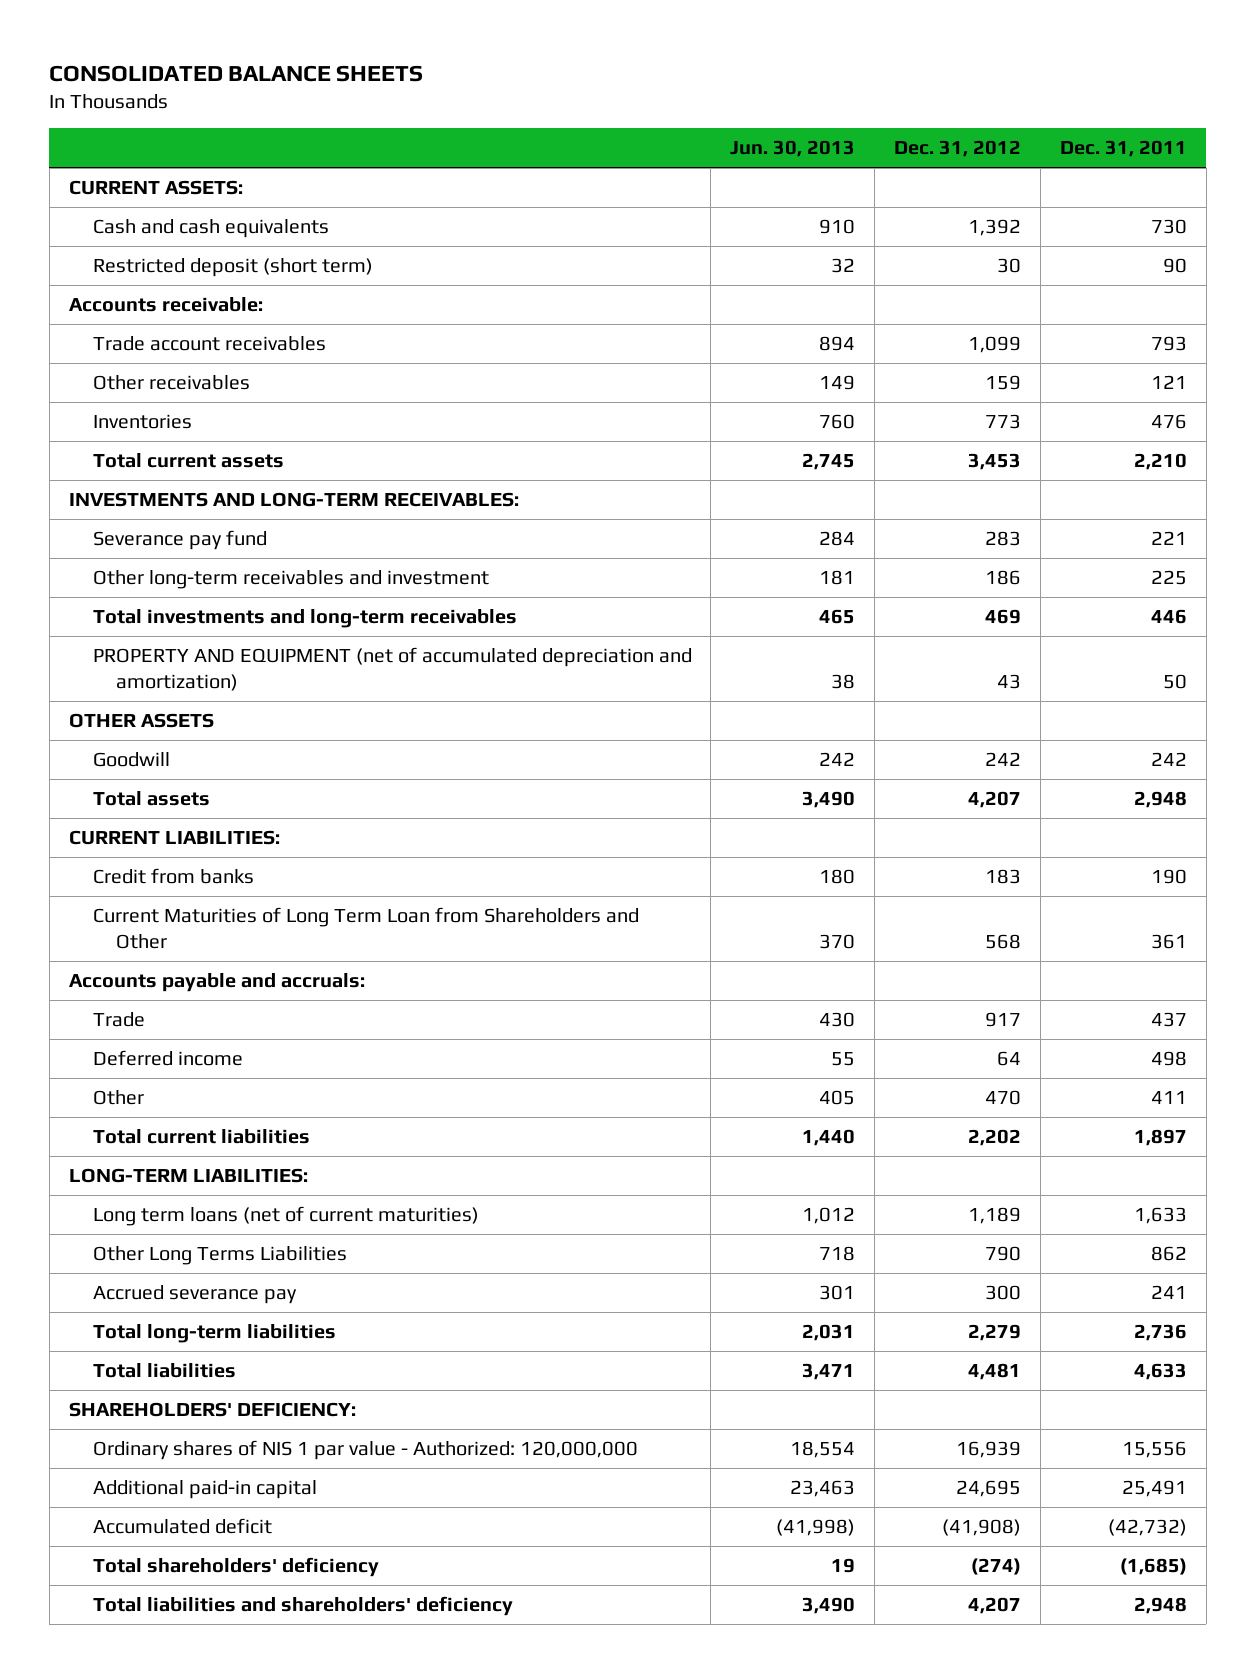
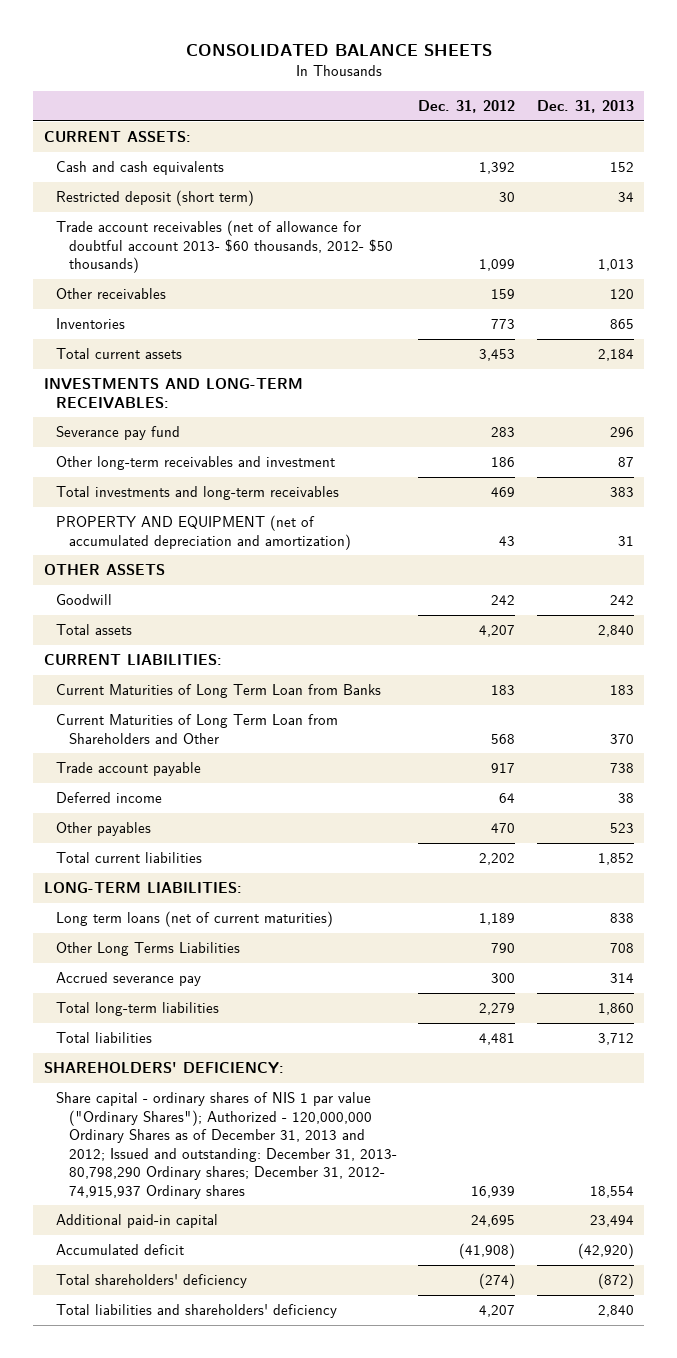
[730,140,856,158] Jun. 30, 2013 -> none
[1059,140,1187,158] Dec. 31, 2011 -> none
none -> [536,100,634,114] Dec. 31, 2013
[68,297,263,313] Accounts receivable: -> none
[92,336,326,352] Trade account receivables -> [56,220,393,274] Trade account receivables (net of allowance for doubtful account 2013- $60 thousands, 2012- $50 thousands)
[92,868,254,885] Credit from banks -> [56,684,382,699] Current Maturities of Long Term Loan from Banks
[68,973,365,993] Accounts payable and accruals: -> none
[92,1012,145,1028] Trade -> [56,762,202,777] Trade account payable
[92,1090,144,1106] Other -> [56,822,152,837] Other payables
[92,1440,638,1461] Ordinary shares of NIS 1 par value - Authorized: 120,000,000 -> [56,1092,397,1199] Share capital - ordinary shares of NIS 1 par value ("Ordinary Shares"); Authorized - 120,000,000 Ordinary Shares as of December 31, 2013 and 2012; Issued and outstanding: December 31, 2013- 80,798,290 Ordinary shares; December 31, 2012- 74,915,937 Ordinary shares

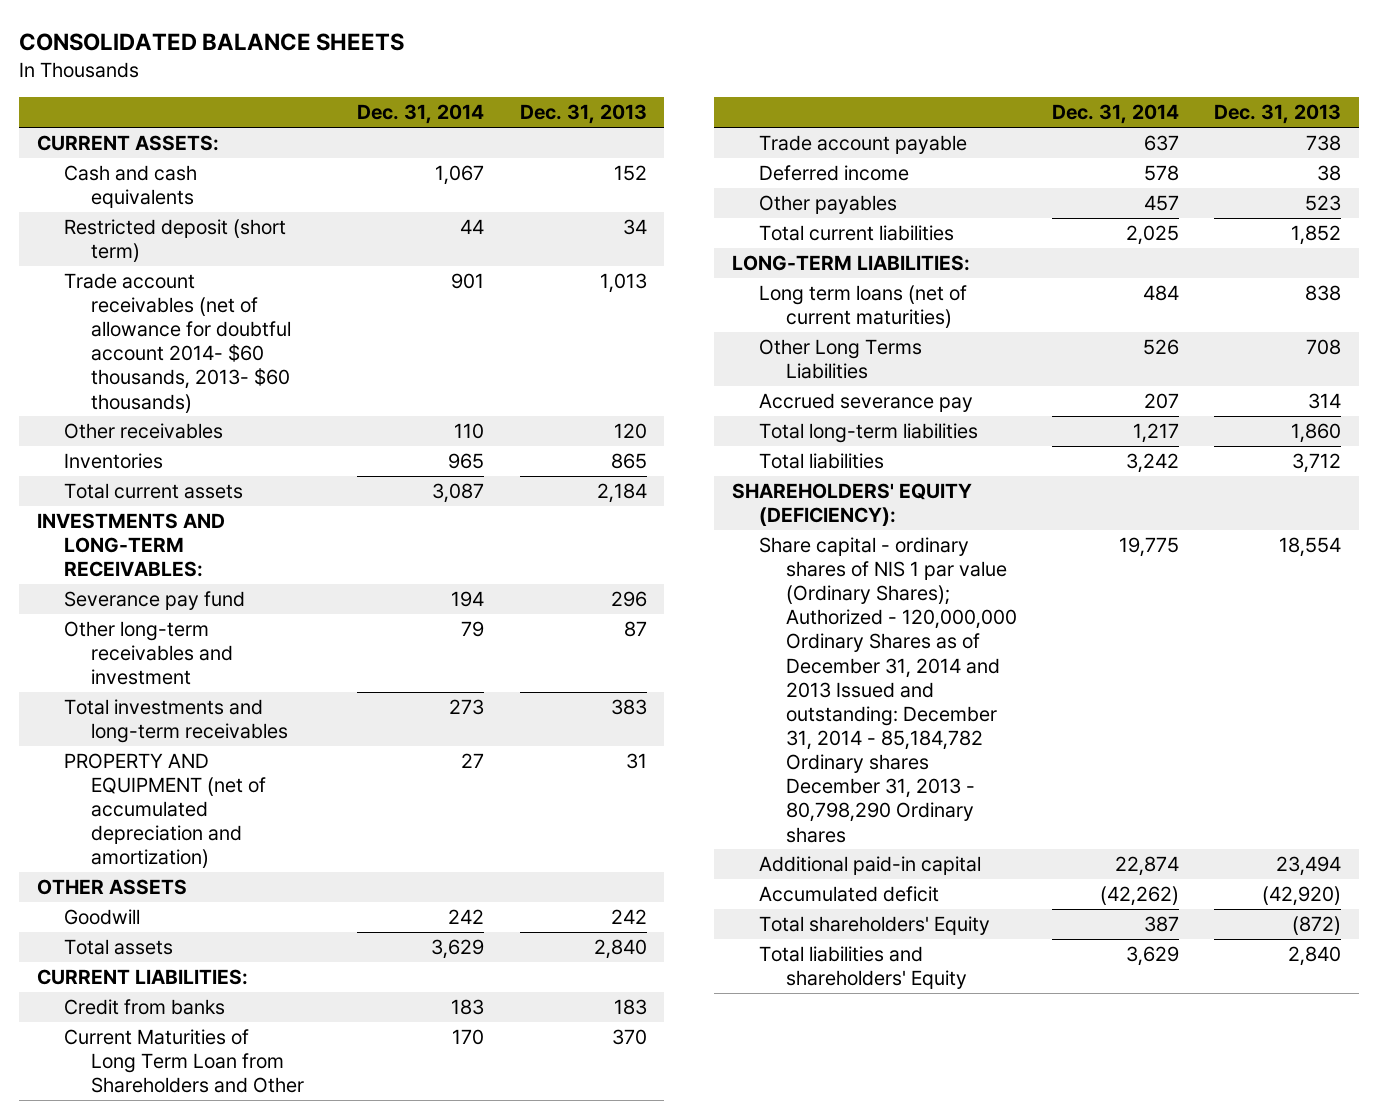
[418,100,516,114] Dec. 31, 2012 -> none
none -> [357,104,485,125] Dec. 31, 2014
[56,220,393,274] Trade account receivables (net of allowance for doubtful account 2013- $60 thousands, 2012- $50 thousands) -> [64,272,292,413] Trade account receivables (net of allowance for doubtful account 2014- $60 thousands, 2013- $60 thousands)
[56,684,382,699] Current Maturities of Long Term Loan from Banks -> [64,998,226,1015] Credit from banks
[43,1062,284,1074] SHAREHOLDERS' DEFICIENCY: -> [731,482,972,527] SHAREHOLDERS' EQUITY (DEFICIENCY):
[56,1092,397,1199] Share capital - ordinary shares of NIS 1 par value ("Ordinary Shares"); Authorized - 120,000,000 Ordinary Shares as of December 31, 2013 and 2012; Issued and outstanding: December 31, 2013- 80,798,290 Ordinary shares; December 31, 2012- 74,915,937 Ordinary shares -> [758,536,1018,843] Share capital - ordinary shares of NIS 1 par value (Ordinary Shares); Authorized - 120,000,000 Ordinary Shares as of December 31, 2014 and 2013 Issued and outstanding: December 31, 2014 - 85,184,782 Ordinary shares December 31, 2013 - 80,798,290 Ordinary shares
[56,1274,248,1289] Total shareholders' deficiency -> [758,915,990,935] Total shareholders' Equity
[56,1304,338,1319] Total liabilities and shareholders' deficiency -> [758,945,968,990] Total liabilities and shareholders' Equity

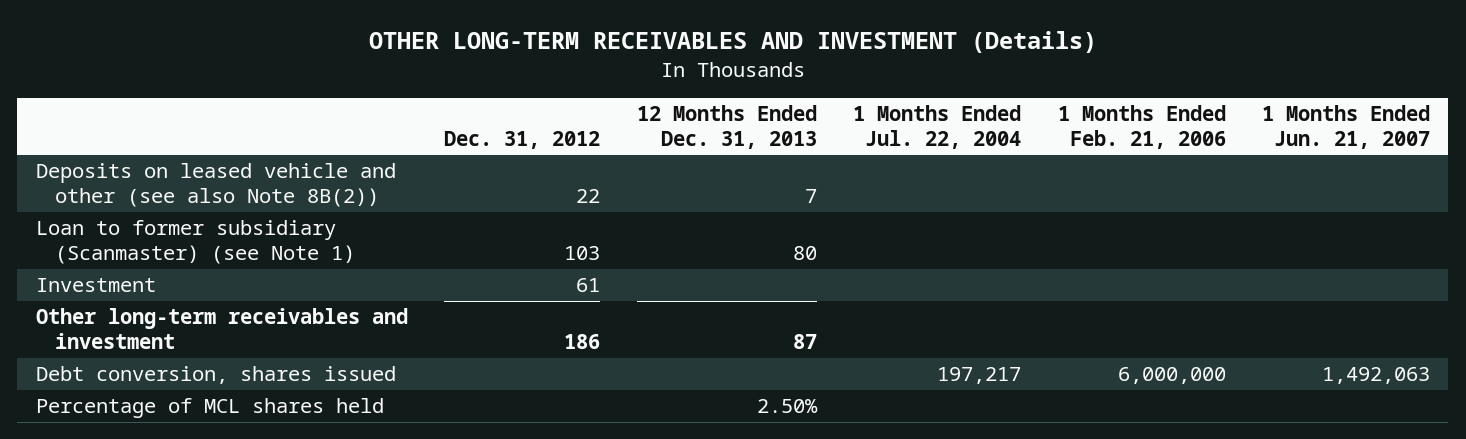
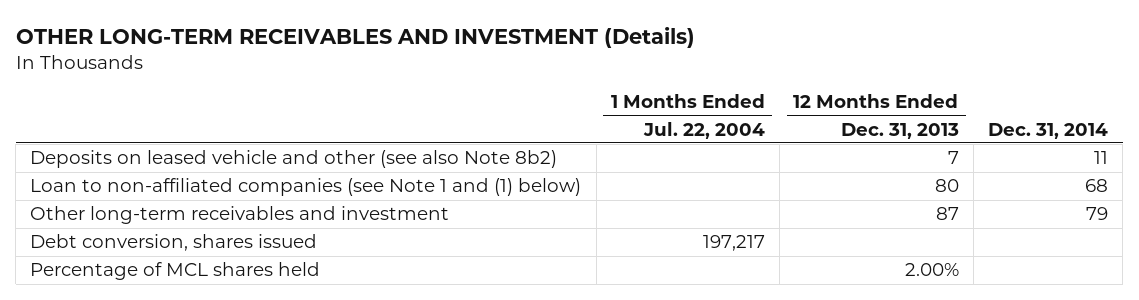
[444,130,601,149] Dec. 31, 2012 -> none
[1057,104,1226,149] 1 Months Ended Feb. 21, 2006 -> none
[1262,104,1431,149] 1 Months Ended Jun. 21, 2007 -> none
none -> [988,122,1109,139] Dec. 31, 2014
[35,278,156,293] Investment -> none
[35,163,396,208] Deposits on leased vehicle and other (see also Note 8B(2)) -> [30,150,558,169] Deposits on leased vehicle and other (see also Note 8b2)
[35,220,355,265] Loan to former subsidiary (Scanmaster) (see Note 1) -> [30,178,582,197] Loan to non-affiliated companies (see Note 1 and (1) below)
[756,399,818,414] 2.50% -> [904,263,959,277] 2.00%

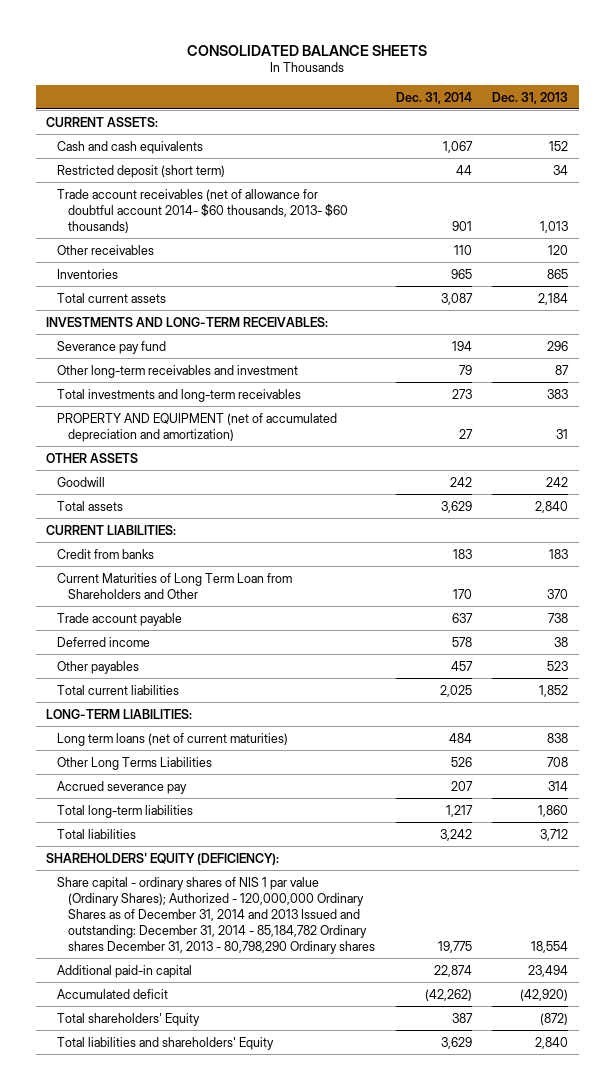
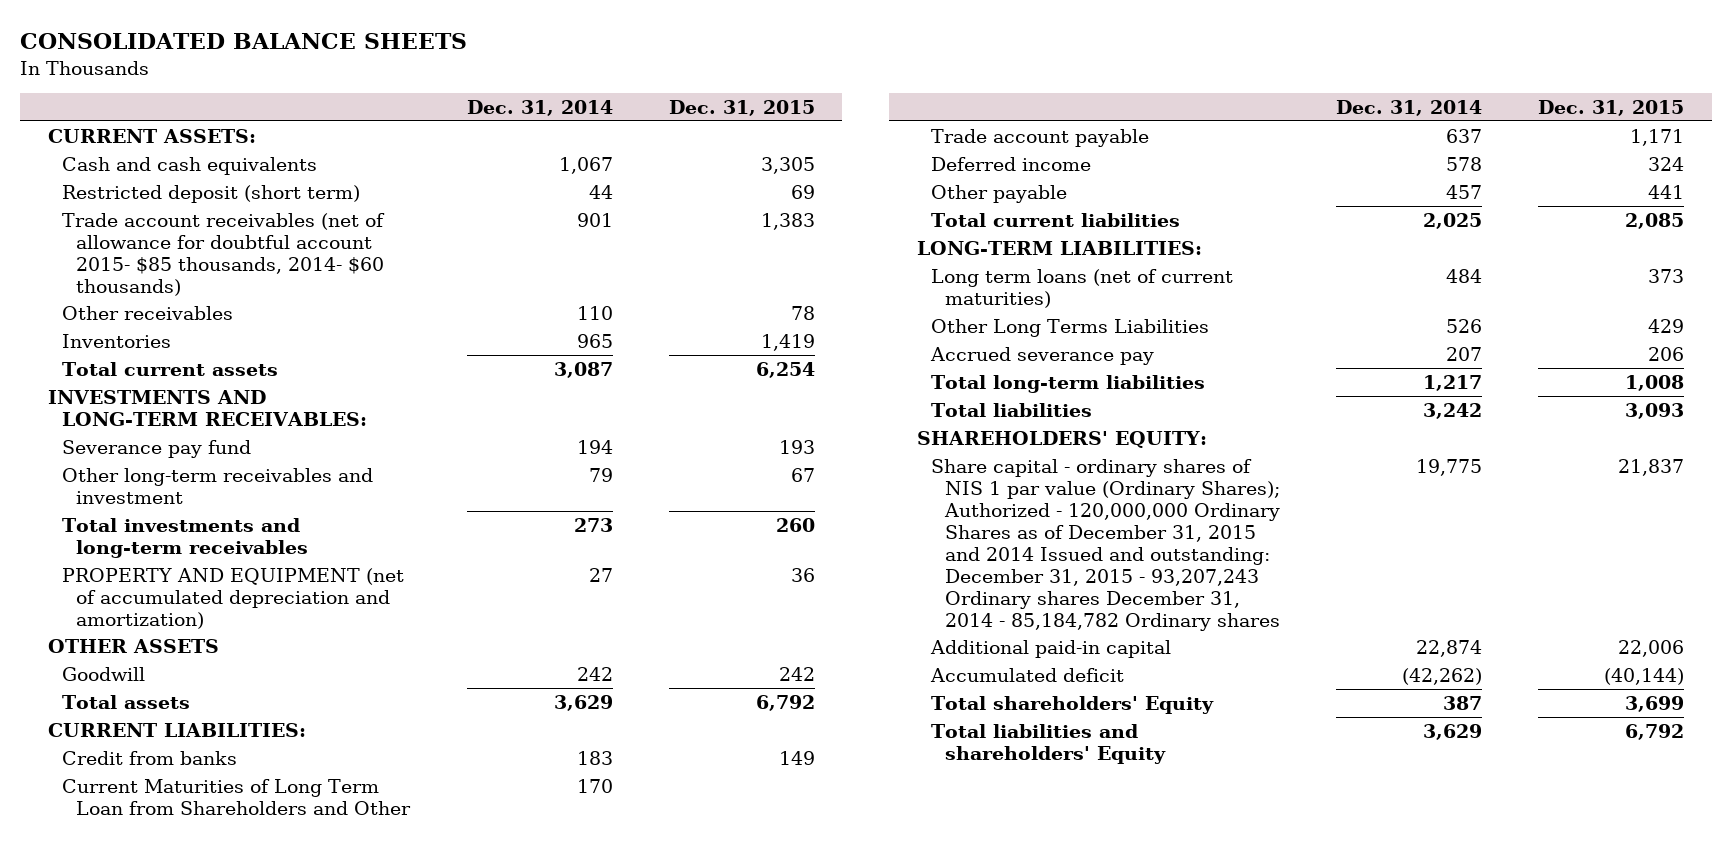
[492,91,569,104] Dec. 31, 2013 -> none
none -> [668,99,815,116] Dec. 31, 2015
[57,188,348,233] Trade account receivables (net of allowance for doubtful account 2014- $60 thousands, 2013- $60 thousands) -> [61,212,385,296] Trade account receivables (net of allowance for doubtful account 2015- $85 thousands, 2014- $60 thousands)
[57,660,140,674] Other payables -> [931,184,1068,203] Other payable
[46,852,280,865] SHAREHOLDERS' EQUITY (DEFICIENCY): -> [917,430,1208,448] SHAREHOLDERS' EQUITY:
[57,876,375,954] Share capital - ordinary shares of NIS 1 par value (Ordinary Shares); Authorized - 120,000,000 Ordinary Shares as of December 31, 2014 and 2013 Issued and outstanding: December 31, 2014 - 85,184,782 Ordinary shares December 31, 2013 - 80,798,290 Ordinary shares -> [931,458,1280,631] Share capital - ordinary shares of NIS 1 par value (Ordinary Shares); Authorized - 120,000,000 Ordinary Shares as of December 31, 2015 and 2014 Issued and outstanding: December 31, 2015 - 93,207,243 Ordinary shares December 31, 2014 - 85,184,782 Ordinary shares

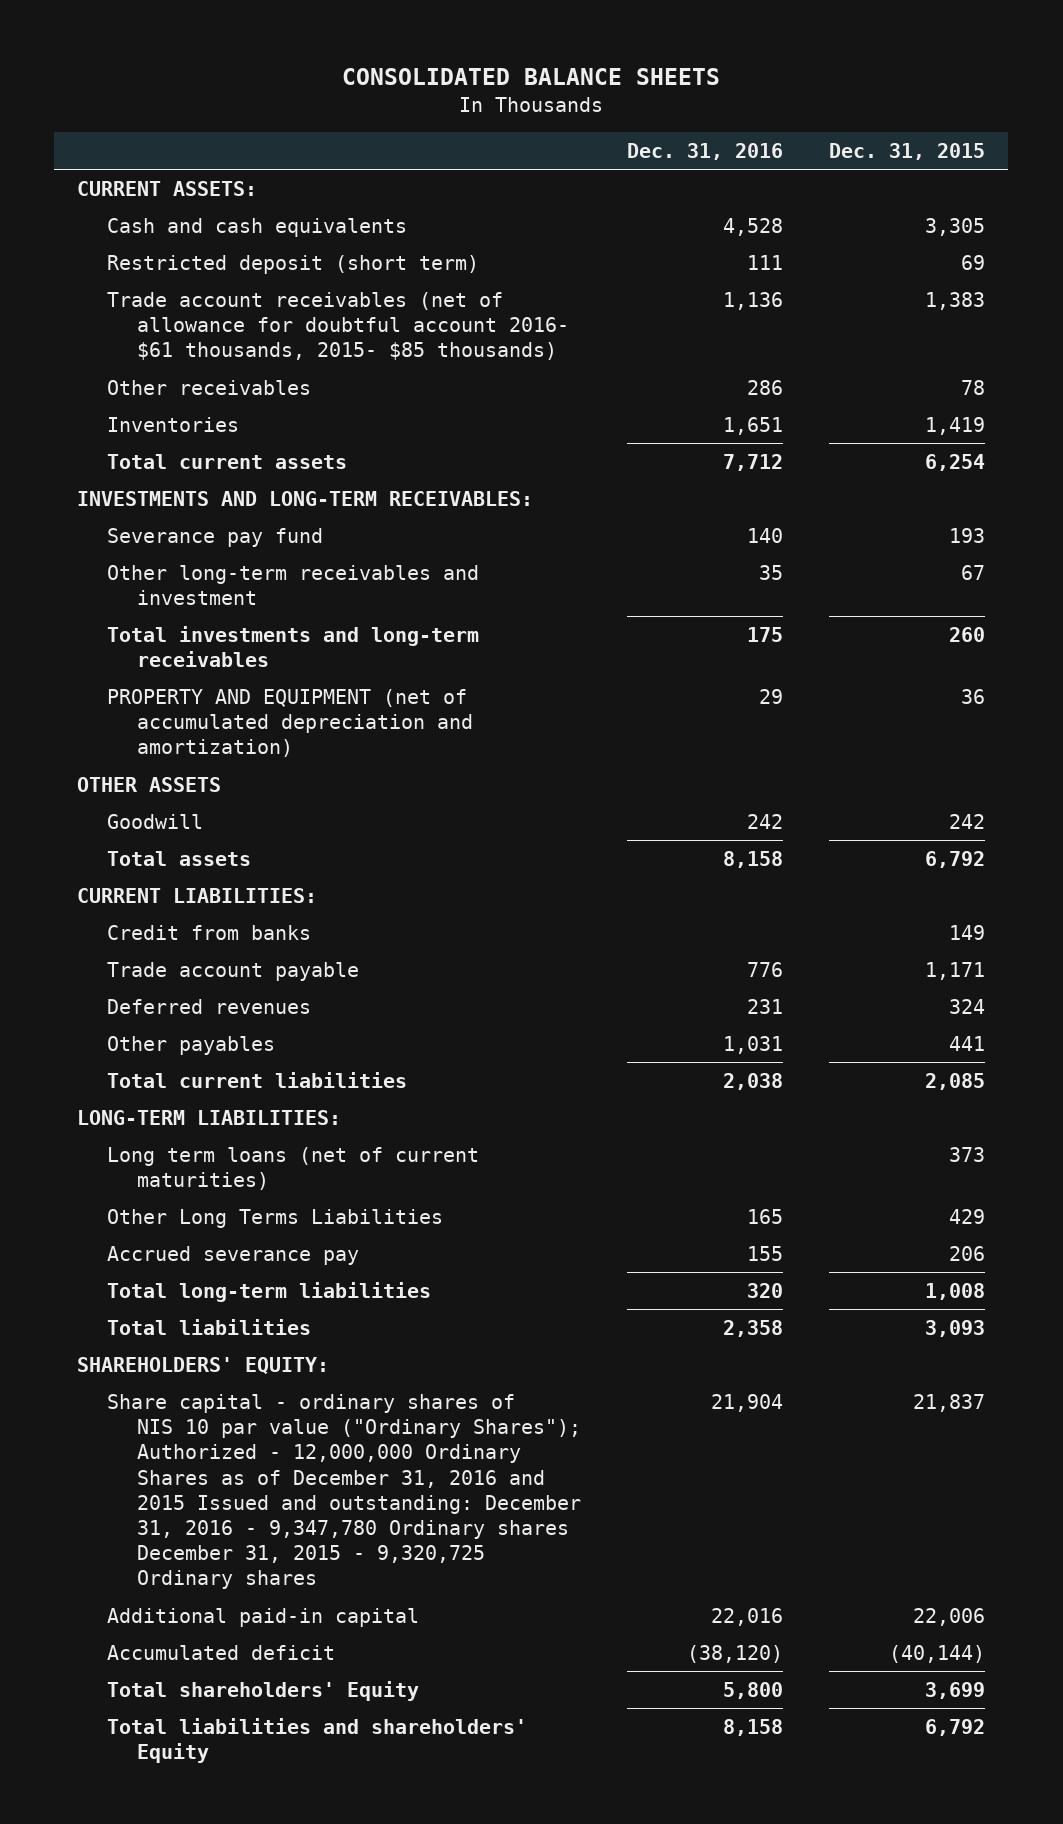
[466,99,613,116] Dec. 31, 2014 -> none
none -> [627,143,784,161] Dec. 31, 2016
[61,212,385,296] Trade account receivables (net of allowance for doubtful account 2015- $85 thousands, 2014- $60 thousands) -> [107,291,570,361] Trade account receivables (net of allowance for doubtful account 2016- $61 thousands, 2015- $85 thousands)
[61,778,411,815] Current Maturities of Long Term Loan from Shareholders and Other -> none
[931,156,1092,171] Deferred income -> [107,998,312,1014] Deferred revenues
[931,184,1068,203] Other payable -> [107,1035,276,1055] Other payables
[931,458,1280,631] Share capital - ordinary shares of NIS 1 par value (Ordinary Shares); Authorized - 120,000,000 Ordinary Shares as of December 31, 2015 and 2014 Issued and outstanding: December 31, 2015 - 93,207,243 Ordinary shares December 31, 2014 - 85,184,782 Ordinary shares -> [107,1393,582,1590] Share capital - ordinary shares of NIS 10 par value ("Ordinary Shares"); Authorized - 12,000,000 Ordinary Shares as of December 31, 2016 and 2015 Issued and outstanding: December 31, 2016 - 9,347,780 Ordinary shares December 31, 2015 - 9,320,725 Ordinary shares

